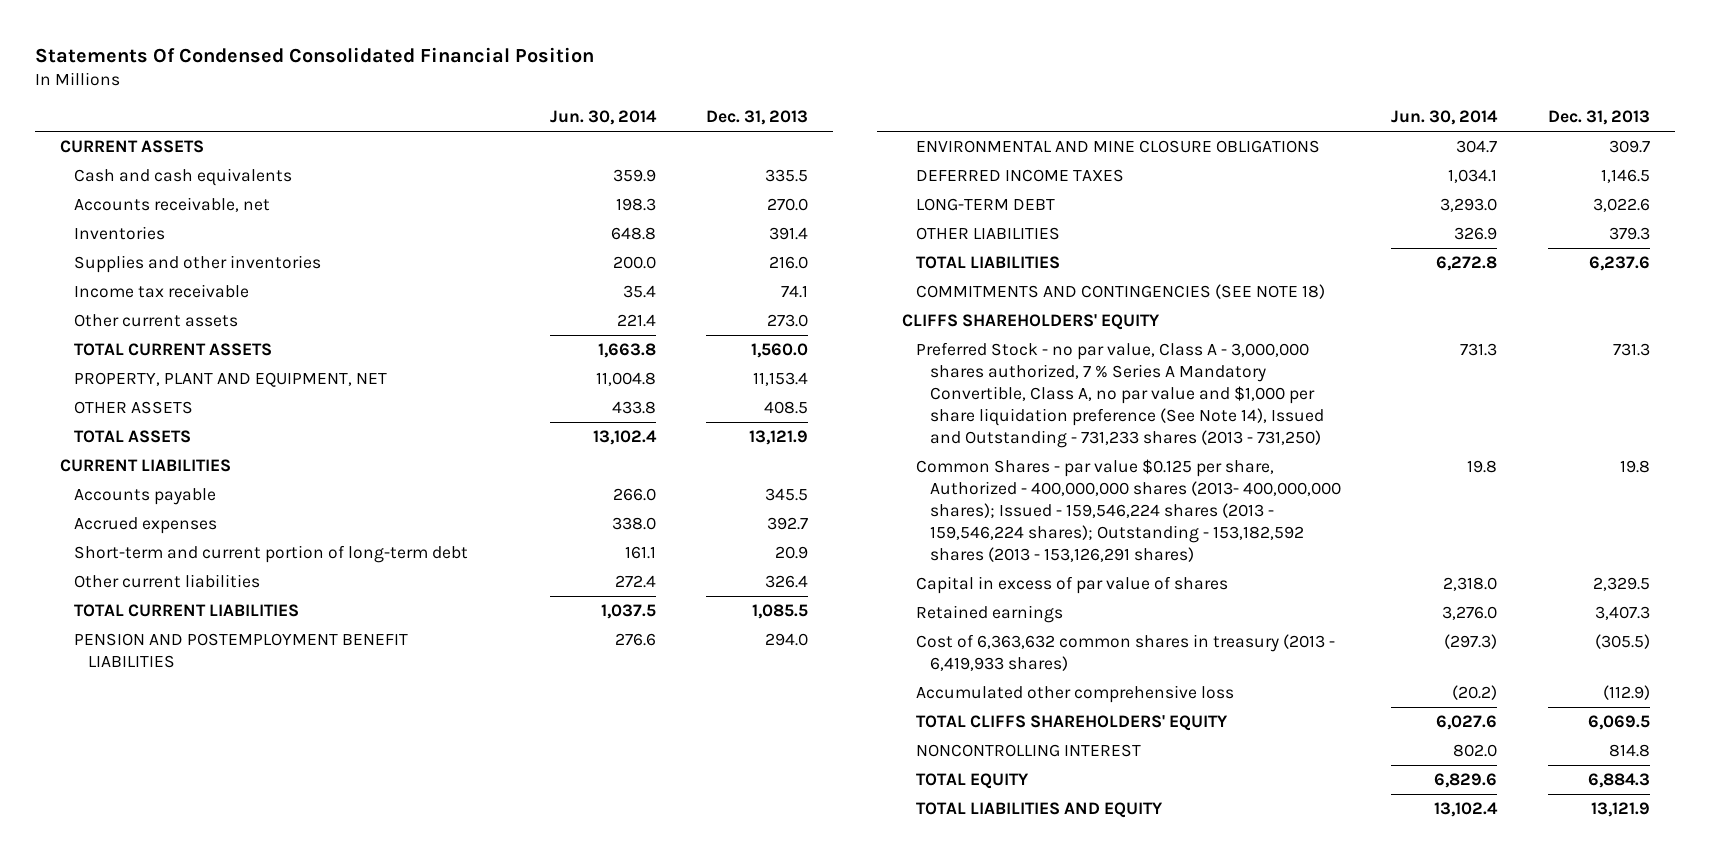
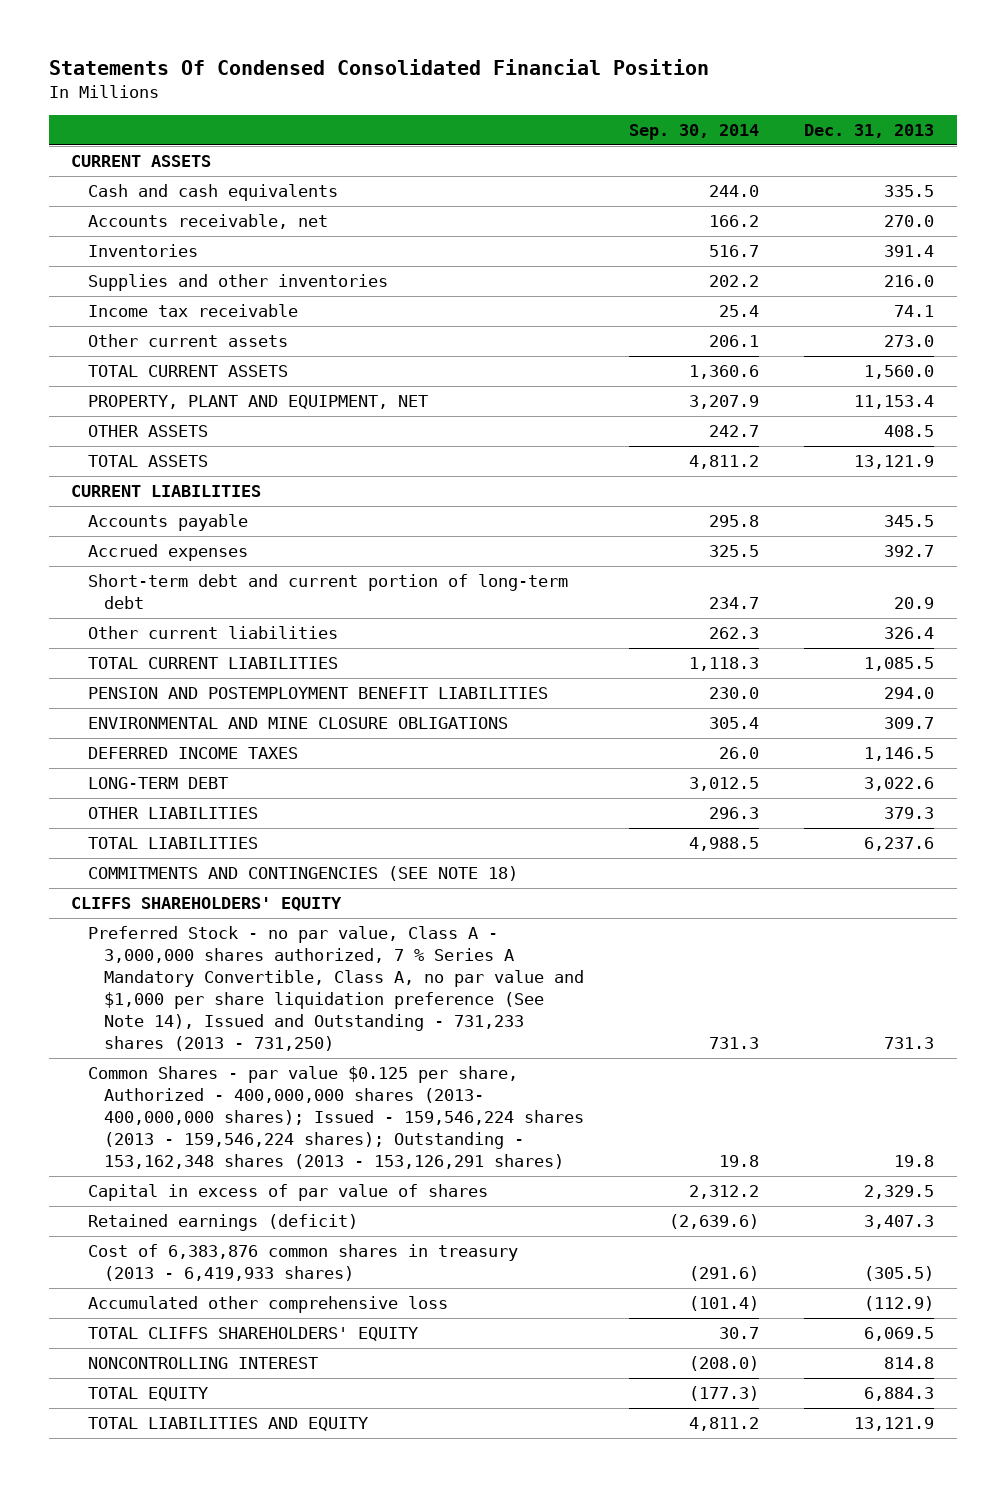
[549,110,657,126] Jun. 30, 2014 -> none
none -> [629,124,760,141] Sep. 30, 2014
[74,544,469,563] Short-term and current portion of long-term debt -> [87,574,568,610] Short-term debt and current portion of long-term debt
[915,458,1341,563] Common Shares - par value $0.125 per share, Authorized - 400,000,000 shares (2013- 400,000,000 shares); Issued - 159,546,224 shares (2013 - 159,546,224 shares); Outstanding - 153,182,592 shares (2013 - 153,126,291 shares) -> [87,1066,585,1169] Common Shares - par value $0.125 per share, Authorized - 400,000,000 shares (2013- 400,000,000 shares); Issued - 159,546,224 shares (2013 - 159,546,224 shares); Outstanding - 153,162,348 shares (2013 - 153,126,291 shares)
[915,604,1063,623] Retained earnings -> [87,1214,358,1232] Retained earnings (deficit)
[915,633,1335,671] Cost of 6,363,632 common shares in treasury (2013 - 6,419,933 shares) -> [87,1244,518,1282] Cost of 6,383,876 common shares in treasury (2013 - 6,419,933 shares)

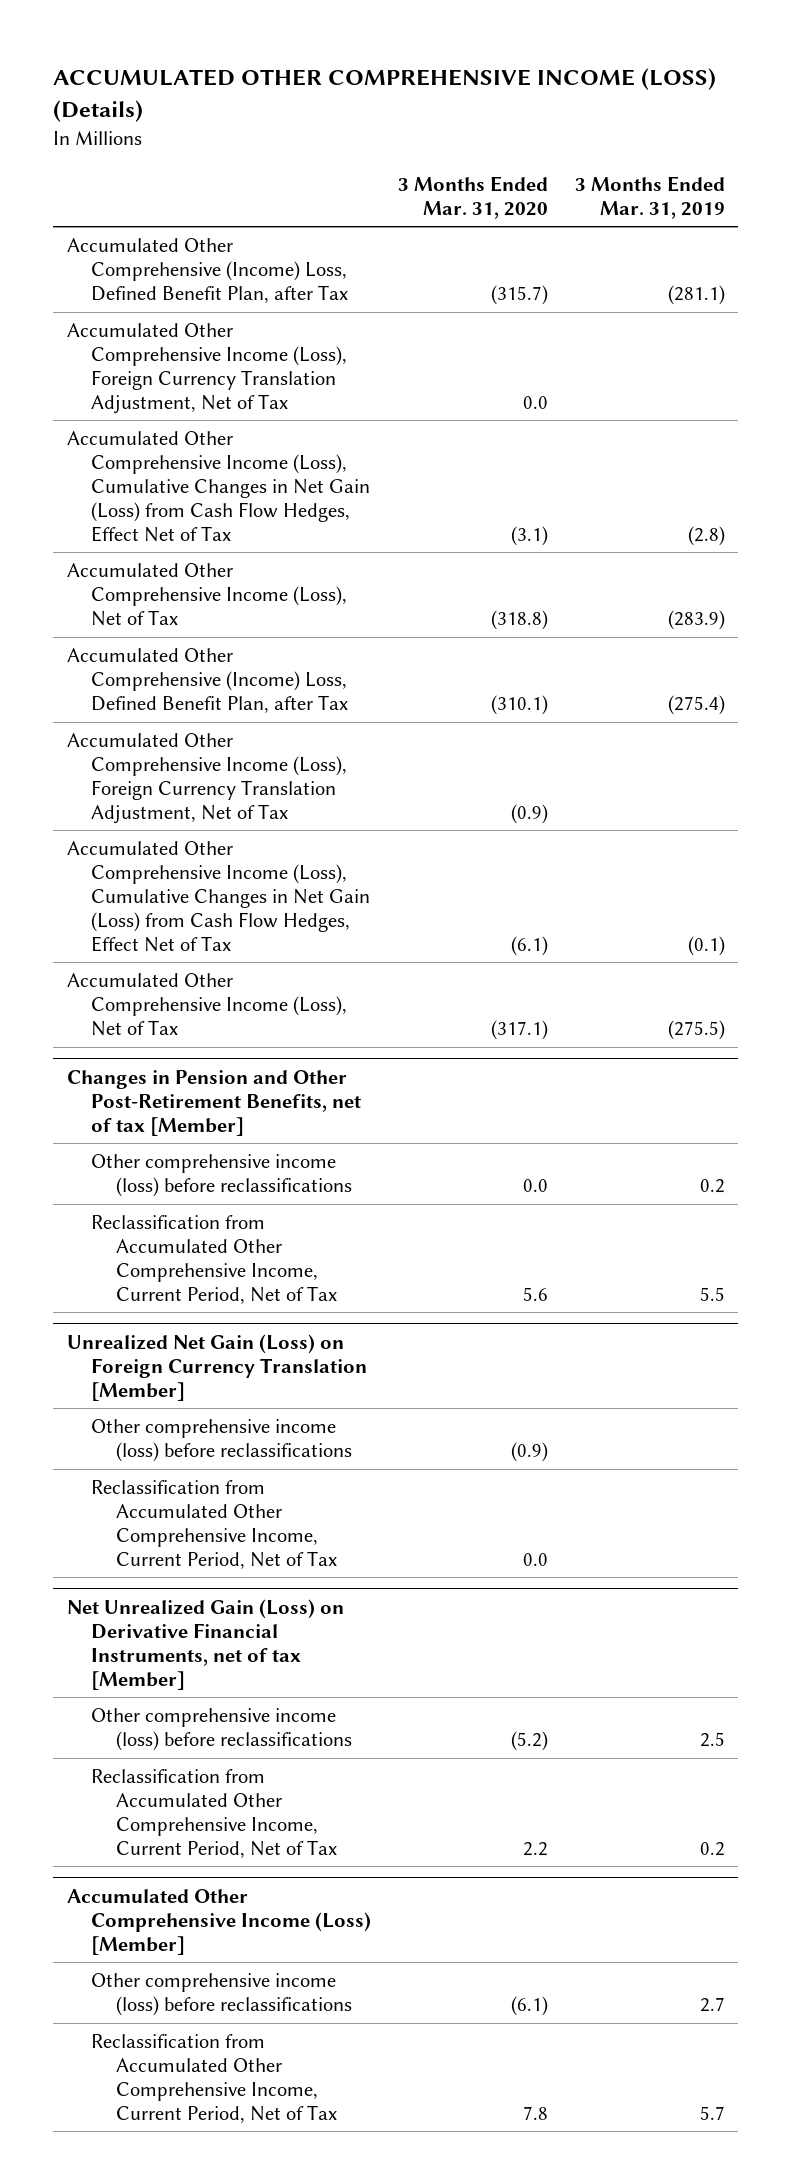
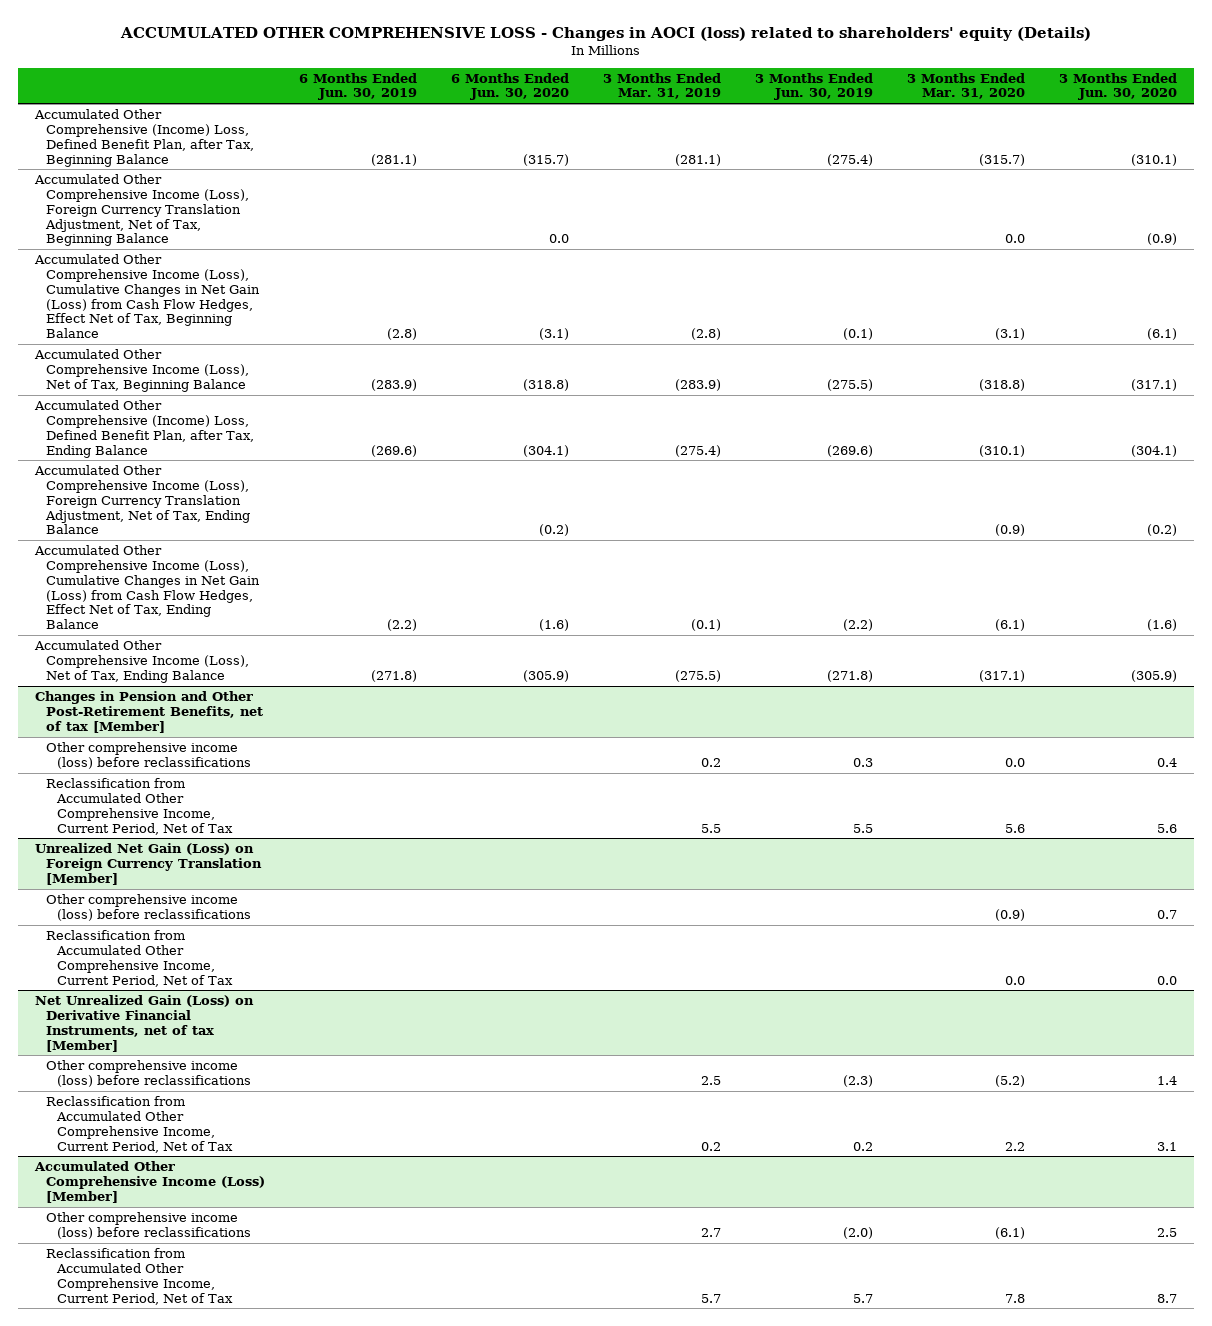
[53,68,717,123] ACCUMULATED OTHER COMPREHENSIVE INCOME (LOSS) (Details) -> [120,26,1092,41] ACCUMULATED OTHER COMPREHENSIVE LOSS - Changes in AOCI (loss) related to shareholders' equity (Details)
none -> [298,72,417,101] 6 Months Ended Jun. 30, 2019
none -> [450,72,569,101] 6 Months Ended Jun. 30, 2020
none -> [754,72,873,101] 3 Months Ended Jun. 30, 2019
none -> [1058,72,1177,101] 3 Months Ended Jun. 30, 2020
[66,238,349,303] Accumulated Other Comprehensive (Income) Loss, Defined Benefit Plan, after Tax -> [34,109,254,167] Accumulated Other Comprehensive (Income) Loss, Defined Benefit Plan, after Tax, Beginning Balance
[66,323,348,414] Accumulated Other Comprehensive Income (Loss), Foreign Currency Translation Adjustment, Net of Tax -> [34,174,249,247] Accumulated Other Comprehensive Income (Loss), Foreign Currency Translation Adjustment, Net of Tax, Beginning Balance
[66,431,371,542] Accumulated Other Comprehensive Income (Loss), Cumulative Changes in Net Gain (Loss) from Cash Flow Hedges, Effect Net of Tax -> [34,254,260,339] Accumulated Other Comprehensive Income (Loss), Cumulative Changes in Net Gain (Loss) from Cash Flow Hedges, Effect Net of Tax, Beginning Balance
[66,563,348,626] Accumulated Other Comprehensive Income (Loss), Net of Tax -> [34,349,249,392] Accumulated Other Comprehensive Income (Loss), Net of Tax, Beginning Balance
[66,648,349,713] Accumulated Other Comprehensive (Income) Loss, Defined Benefit Plan, after Tax -> [34,400,254,458] Accumulated Other Comprehensive (Income) Loss, Defined Benefit Plan, after Tax, Ending Balance
[66,733,348,824] Accumulated Other Comprehensive Income (Loss), Foreign Currency Translation Adjustment, Net of Tax -> [34,465,250,535] Accumulated Other Comprehensive Income (Loss), Foreign Currency Translation Adjustment, Net of Tax, Ending Balance
[66,841,371,952] Accumulated Other Comprehensive Income (Loss), Cumulative Changes in Net Gain (Loss) from Cash Flow Hedges, Effect Net of Tax -> [34,545,260,630] Accumulated Other Comprehensive Income (Loss), Cumulative Changes in Net Gain (Loss) from Cash Flow Hedges, Effect Net of Tax, Ending Balance
[66,973,348,1036] Accumulated Other Comprehensive Income (Loss), Net of Tax -> [34,640,249,683] Accumulated Other Comprehensive Income (Loss), Net of Tax, Ending Balance

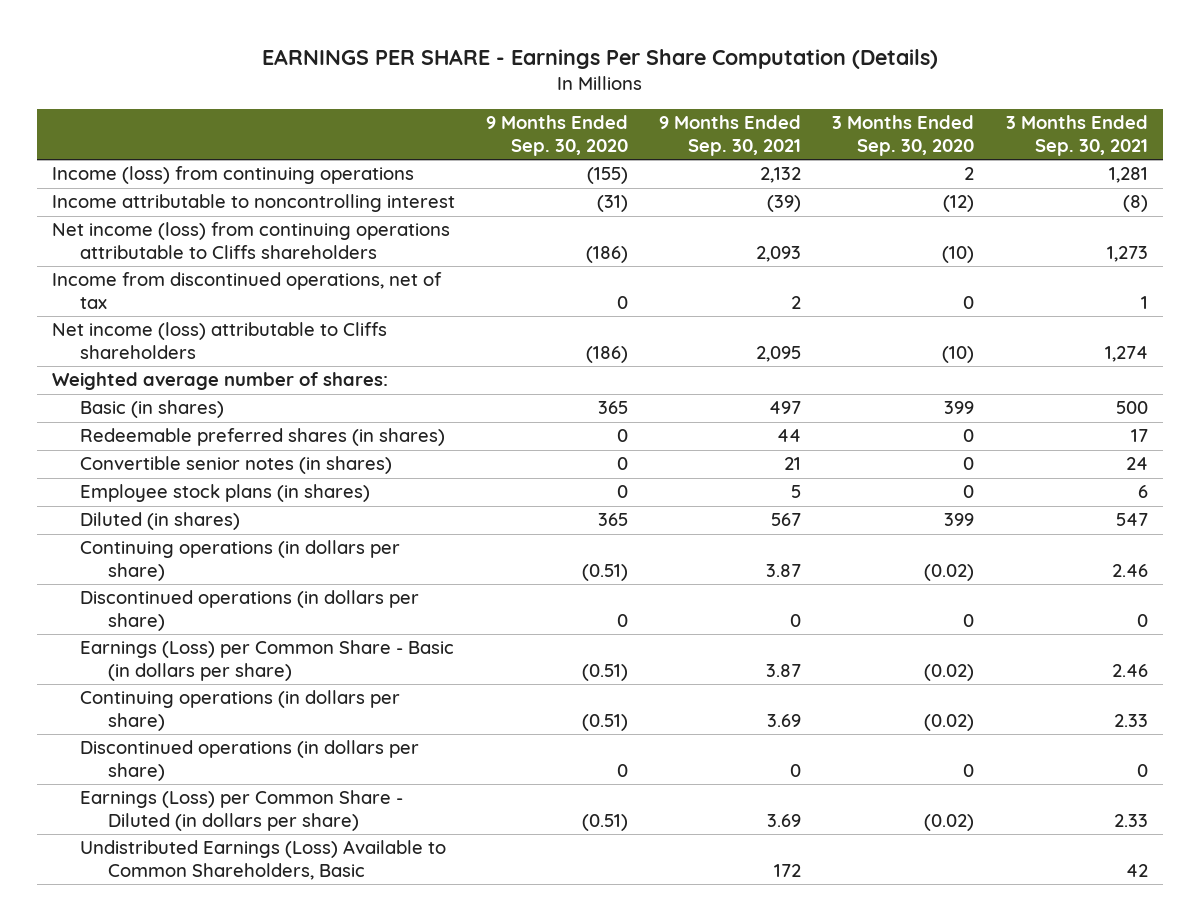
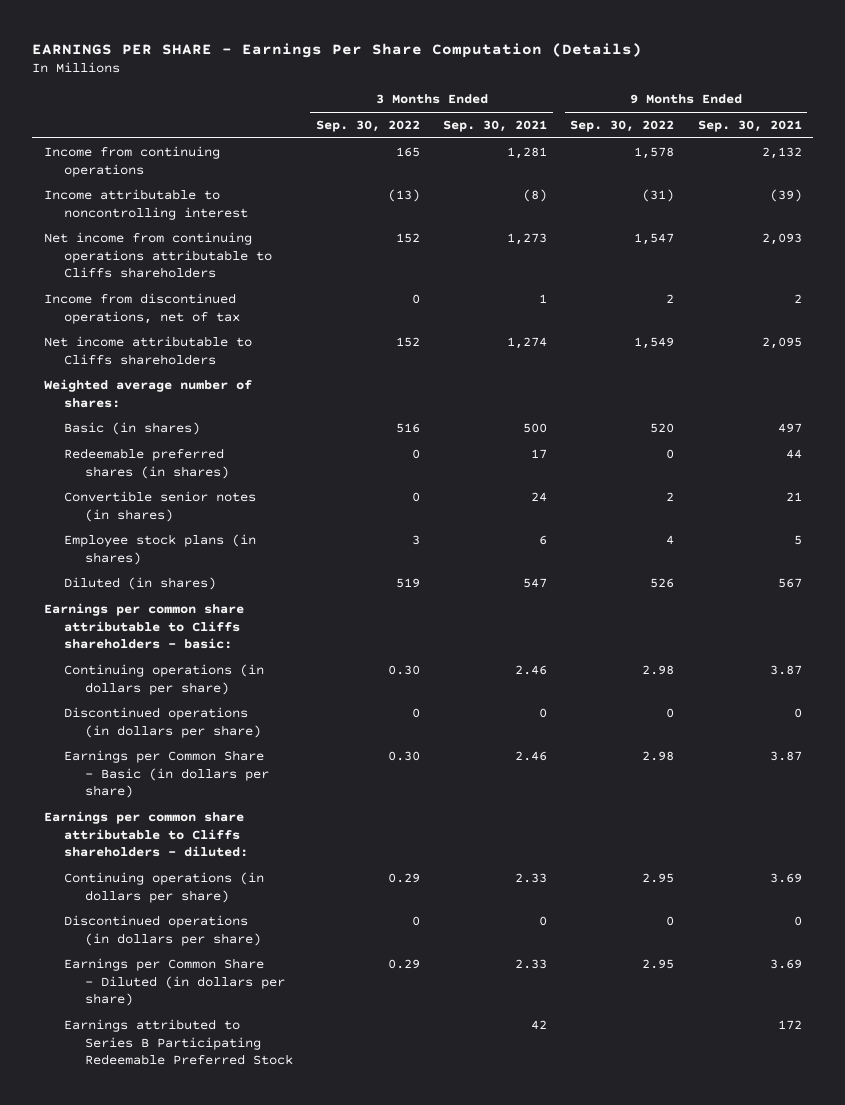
[486,115,629,157] 9 Months Ended Sep. 30, 2020 -> none
[832,115,975,157] 3 Months Ended Sep. 30, 2020 -> none
none -> [316,119,421,132] Sep. 30, 2022
none -> [570,119,675,132] Sep. 30, 2022
[52,166,415,185] Income (loss) from continuing operations -> [43,145,220,177] Income from continuing operations
[52,222,451,260] Net income (loss) from continuing operations attributable to Cliffs shareholders -> [43,231,273,279] Net income from continuing operations attributable to Cliffs shareholders
[52,322,388,360] Net income (loss) attributable to Cliffs shareholders -> [43,335,252,365] Net income attributable to Cliffs shareholders
none -> [43,602,244,650] Earnings per common share attributable to Cliffs shareholders - basic:
[79,640,454,682] Earnings (Loss) per Common Share - Basic (in dollars per share) -> [64,749,269,799] Earnings per Common Share - Basic (in dollars per share)
none -> [43,810,249,858] Earnings per common share attributable to Cliffs shareholders - diluted:
[79,790,403,832] Earnings (Loss) per Common Share - Diluted (in dollars per share) -> [64,957,285,1007] Earnings per Common Share - Diluted (in dollars per share)
[79,840,446,881] Undistributed Earnings (Loss) Available to Common Shareholders, Basic -> [64,1018,293,1066] Earnings attributed to Series B Participating Redeemable Preferred Stock

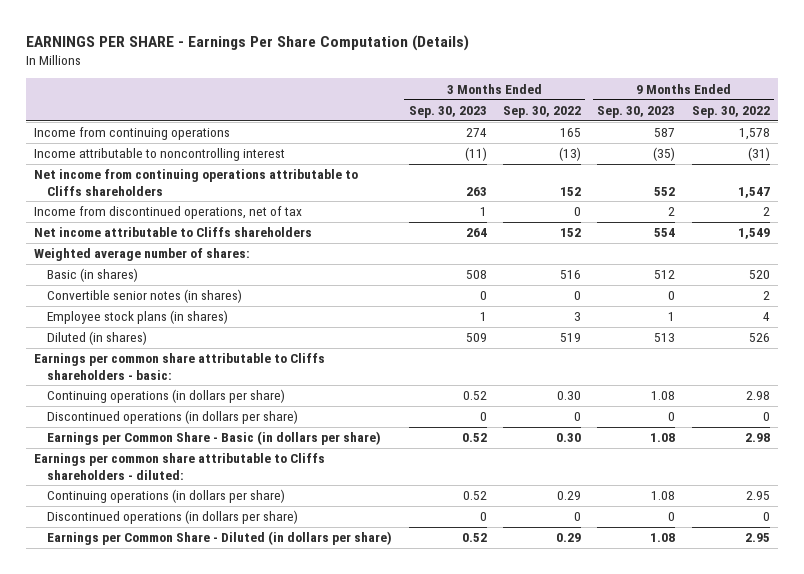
[443,119,548,132] Sep. 30, 2021 -> none
[697,119,802,132] Sep. 30, 2021 -> none
none -> [408,105,487,118] Sep. 30, 2023
none -> [597,105,676,118] Sep. 30, 2023
[64,447,229,479] Redeemable preferred shares (in shares) -> none
[64,1018,293,1066] Earnings attributed to Series B Participating Redeemable Preferred Stock -> none

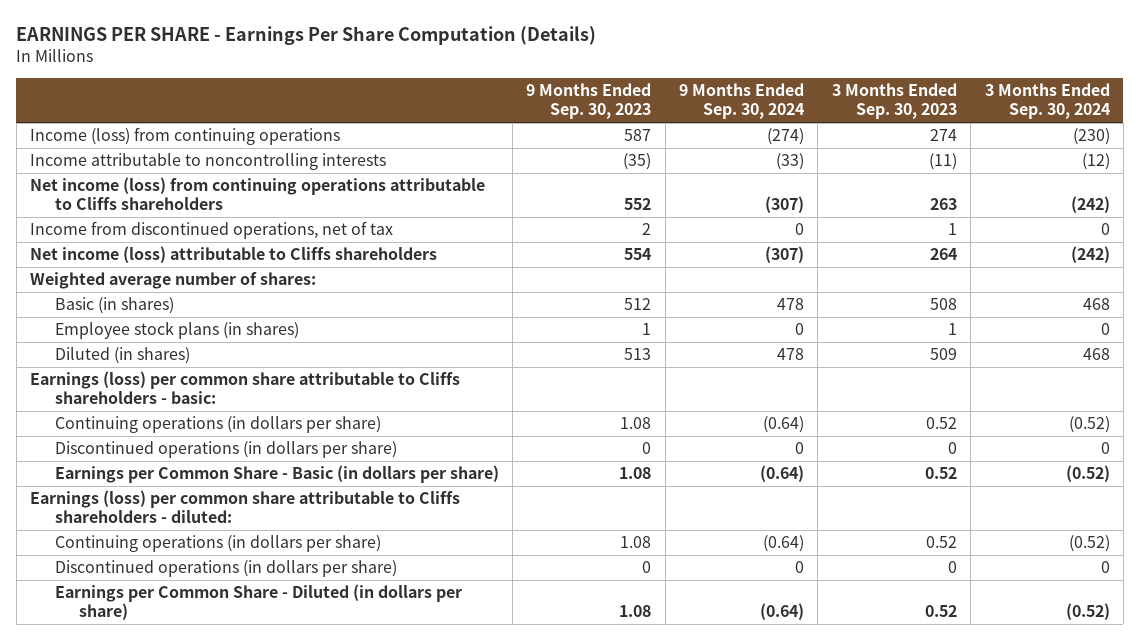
[503,105,582,118] Sep. 30, 2022 -> none
[691,105,770,118] Sep. 30, 2022 -> none
none -> [679,83,805,120] 9 Months Ended Sep. 30, 2024
none -> [984,83,1110,120] 3 Months Ended Sep. 30, 2024
[34,127,231,141] Income from continuing operations -> [30,127,341,146] Income (loss) from continuing operations
[34,148,286,162] Income attributable to noncontrolling interest -> [30,153,387,171] Income attributable to noncontrolling interests
[34,169,359,196] Net income from continuing operations attributable to Cliffs shareholders -> [30,177,486,211] Net income (loss) from continuing operations attributable to Cliffs shareholders
[34,227,313,238] Net income attributable to Cliffs shareholders -> [30,246,438,264] Net income (loss) attributable to Cliffs shareholders
[47,289,243,304] Convertible senior notes (in shares) -> none
[34,353,326,380] Earnings per common share attributable to Cliffs shareholders - basic: -> [30,371,461,405] Earnings (loss) per common share attributable to Cliffs shareholders - basic:
[34,453,326,480] Earnings per common share attributable to Cliffs shareholders - diluted: -> [30,490,461,524] Earnings (loss) per common share attributable to Cliffs shareholders - diluted:

